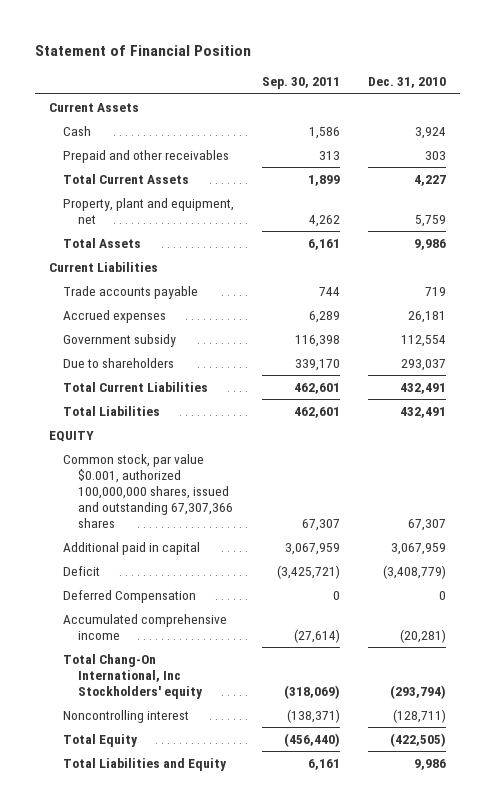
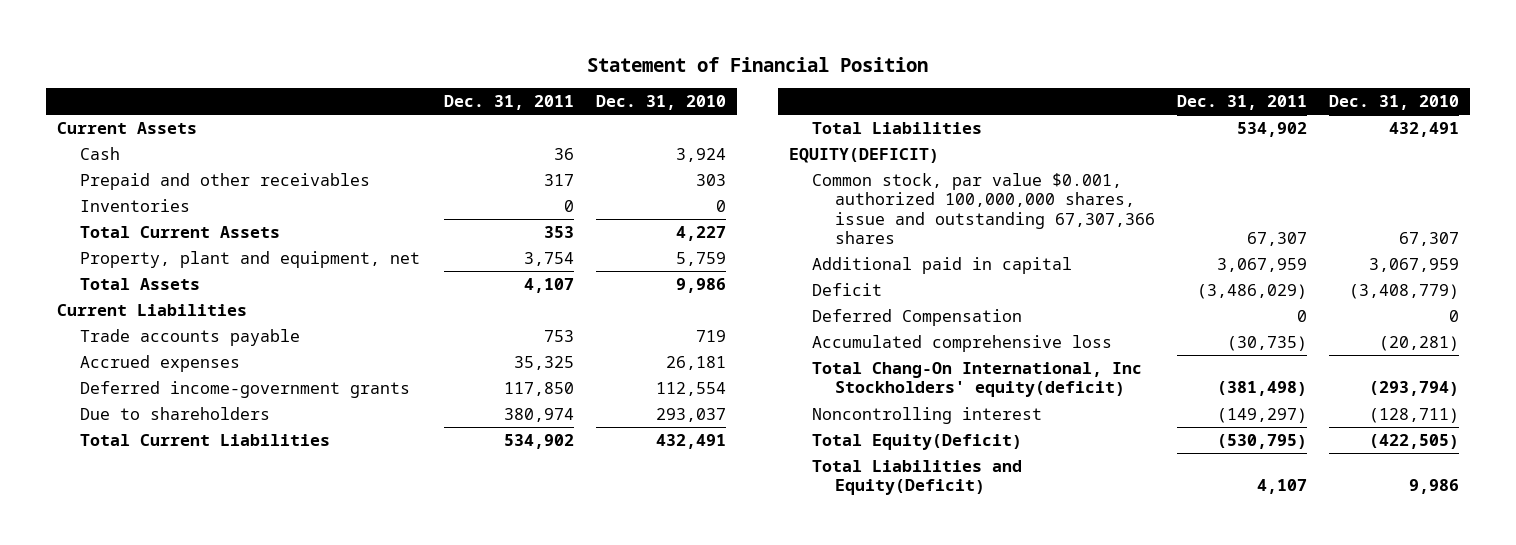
[262,77,341,90] Sep. 30, 2011 -> none
none -> [444,95,575,111] Dec. 31, 2011
none -> [79,198,190,212] Inventories
[63,333,177,347] Government subsidy -> [79,380,410,398] Deferred income-government grants
[48,430,94,442] EQUITY -> [789,147,940,163] EQUITY(DEFICIT)
[63,453,233,529] Common stock, par value $0.001, authorized 100,000,000 shares, issued and outstanding 67,307,366 shares -> [812,172,1155,245] Common stock, par value $0.001, authorized 100,000,000 shares, issue and outstanding 67,307,366 shares
[63,613,228,640] Accumulated comprehensive income -> [812,334,1113,352] Accumulated comprehensive loss
[63,653,203,699] Total Chang-On International, Inc Stockholders' equity -> [812,361,1143,398] Total Chang-On International, Inc Stockholders' equity(deficit)
[63,733,139,747] Total Equity -> [812,433,1023,450] Total Equity(Deficit)
[63,757,228,771] Total Liabilities and Equity -> [812,459,1023,496] Total Liabilities and Equity(Deficit)

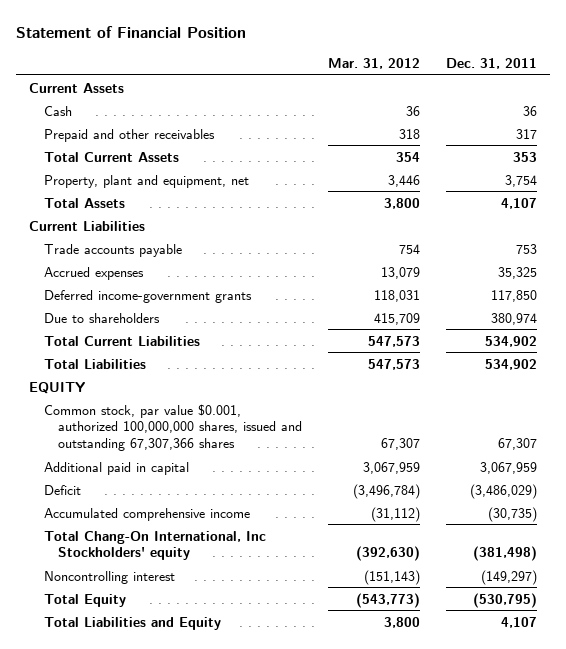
[596,95,727,111] Dec. 31, 2010 -> none
none -> [327,57,420,69] Mar. 31, 2012
[79,198,190,212] Inventories -> none
[789,147,940,163] EQUITY(DEFICIT) -> [29,381,86,394] EQUITY
[812,172,1155,245] Common stock, par value $0.001, authorized 100,000,000 shares, issue and outstanding 67,307,366 shares -> [43,403,303,451] Common stock, par value $0.001, authorized 100,000,000 shares, issued and outstanding 67,307,366 shares
[812,308,1023,326] Deferred Compensation -> none
[812,334,1113,352] Accumulated comprehensive loss -> [43,507,250,521] Accumulated comprehensive income
[812,361,1143,398] Total Chang-On International, Inc Stockholders' equity(deficit) -> [43,530,266,561] Total Chang-On International, Inc Stockholders' equity
[812,433,1023,450] Total Equity(Deficit) -> [43,593,126,607] Total Equity
[812,459,1023,496] Total Liabilities and Equity(Deficit) -> [43,616,221,630] Total Liabilities and Equity

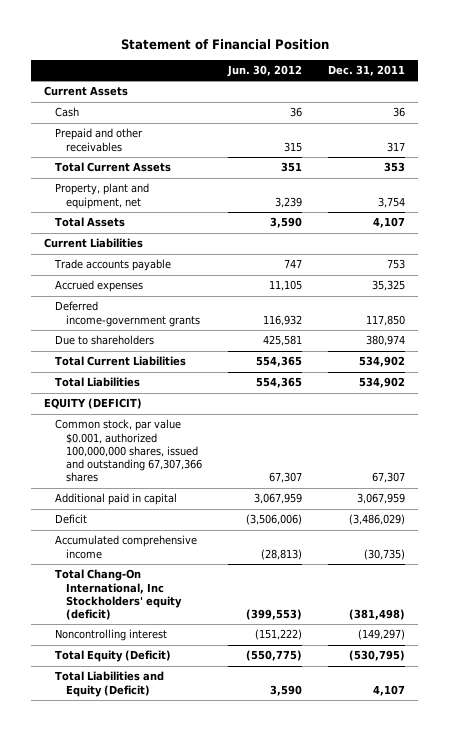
[327,57,420,69] Mar. 31, 2012 -> none
none -> [226,65,302,78] Jun. 30, 2012
[29,381,86,394] EQUITY -> [44,398,143,410] EQUITY (DEFICIT)
[43,530,266,561] Total Chang-On International, Inc Stockholders' equity -> [55,569,182,620] Total Chang-On International, Inc Stockholders' equity (deficit)
[43,593,126,607] Total Equity -> [55,650,172,663] Total Equity (Deficit)
[43,616,221,630] Total Liabilities and Equity -> [55,671,165,697] Total Liabilities and Equity (Deficit)

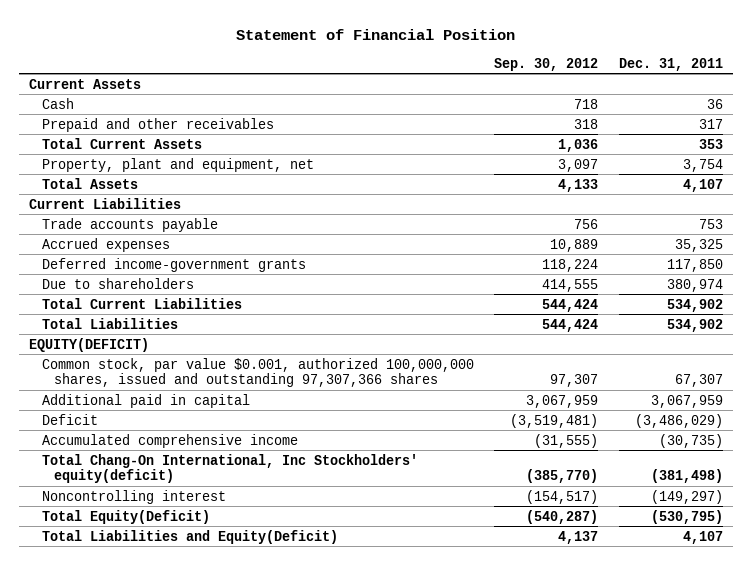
[226,65,302,78] Jun. 30, 2012 -> none
none -> [494,57,599,71] Sep. 30, 2012
[44,398,143,410] EQUITY (DEFICIT) -> [28,337,149,352] EQUITY(DEFICIT)
[55,419,202,483] Common stock, par value $0.001, authorized 100,000,000 shares, issued and outstanding 67,307,366 shares -> [41,357,474,388] Common stock, par value $0.001, authorized 100,000,000 shares, issued and outstanding 97,307,366 shares
[55,569,182,620] Total Chang-On International, Inc Stockholders' equity (deficit) -> [41,453,418,484] Total Chang-On International, Inc Stockholders' equity(deficit)
[55,650,172,663] Total Equity (Deficit) -> [41,509,210,524] Total Equity(Deficit)
[55,671,165,697] Total Liabilities and Equity (Deficit) -> [41,529,338,544] Total Liabilities and Equity(Deficit)

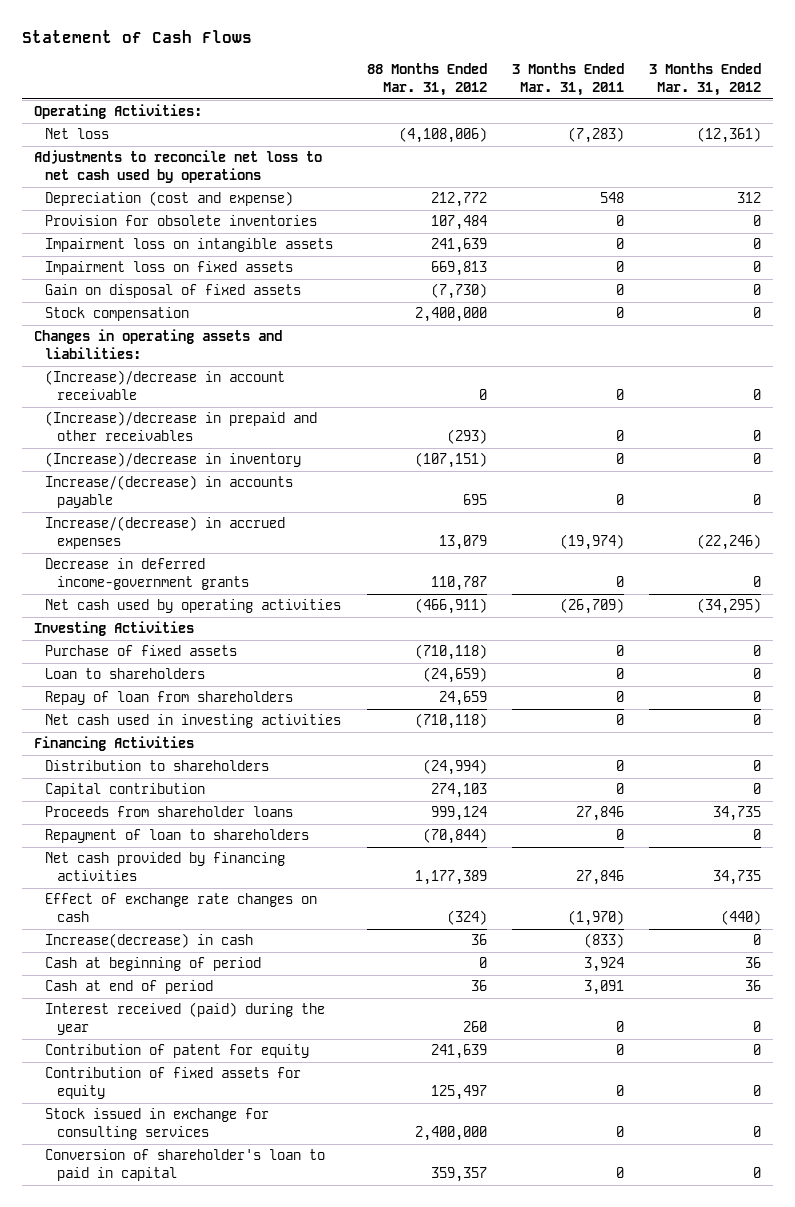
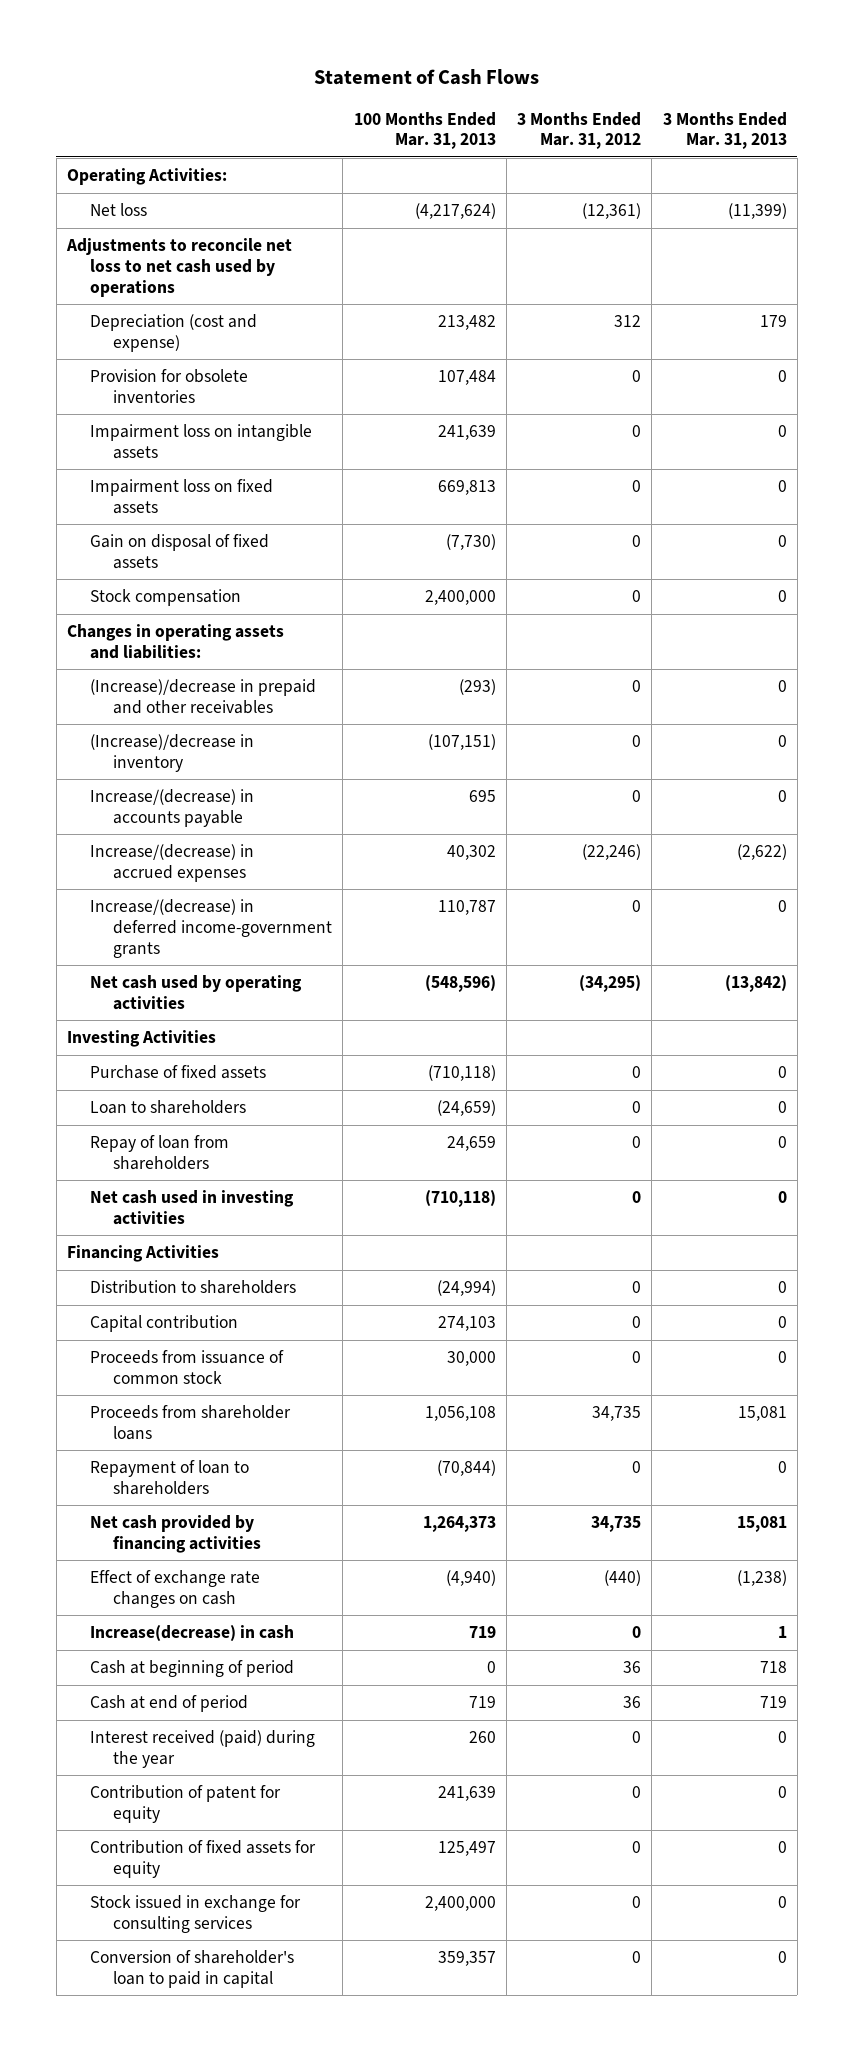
[366,62,487,96] 88 Months Ended Mar. 31, 2012 -> none
[511,62,624,96] 3 Months Ended Mar. 31, 2011 -> none
none -> [353,111,496,150] 100 Months Ended Mar. 31, 2013
none -> [662,111,787,150] 3 Months Ended Mar. 31, 2013
[45,370,286,401] (Increase)/decrease in account receivable -> none
[45,558,249,591] Decrease in deferred income-government grants -> [90,899,333,958] Increase/(decrease) in deferred income-government grants
none -> [90,1350,285,1384] Proceeds from issuance of common stock

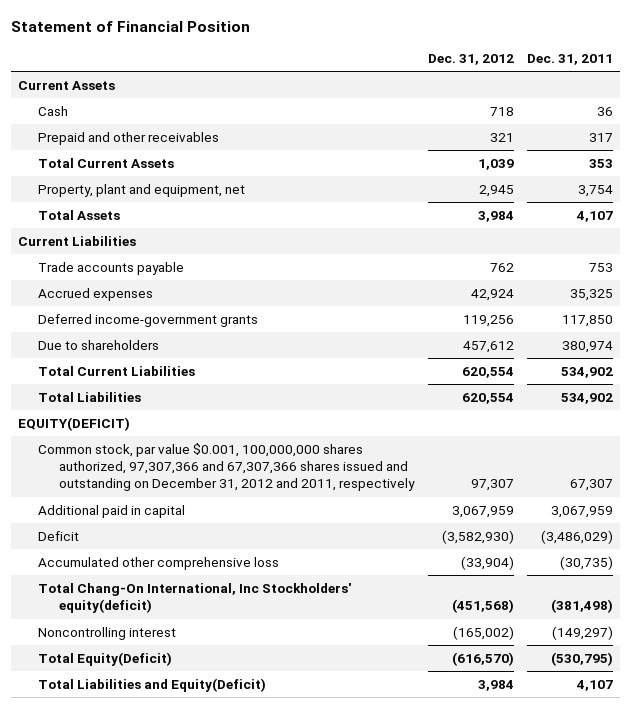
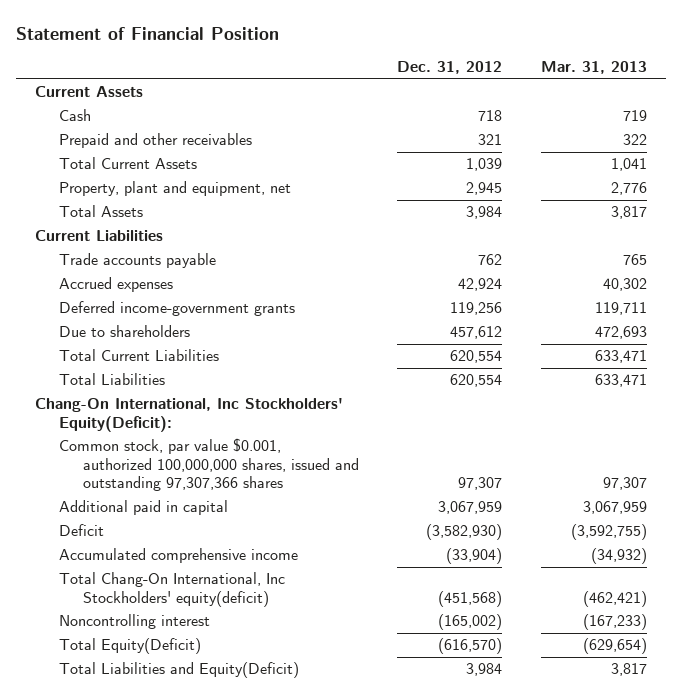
[527,53,614,65] Dec. 31, 2011 -> none
none -> [540,61,647,75] Mar. 31, 2013
[17,416,130,431] EQUITY(DEFICIT) -> [34,398,343,432] Chang-On International, Inc Stockholders' Equity(Deficit):
[38,442,415,492] Common stock, par value $0.001, 100,000,000 shares authorized, 97,307,366 and 67,307,366 shares issued and outstanding on December 31, 2012 and 2011, respectively -> [59,438,360,491] Common stock, par value $0.001, authorized 100,000,000 shares, issued and outstanding 97,307,366 shares
[38,556,280,570] Accumulated other comprehensive loss -> [59,548,299,564] Accumulated comprehensive income

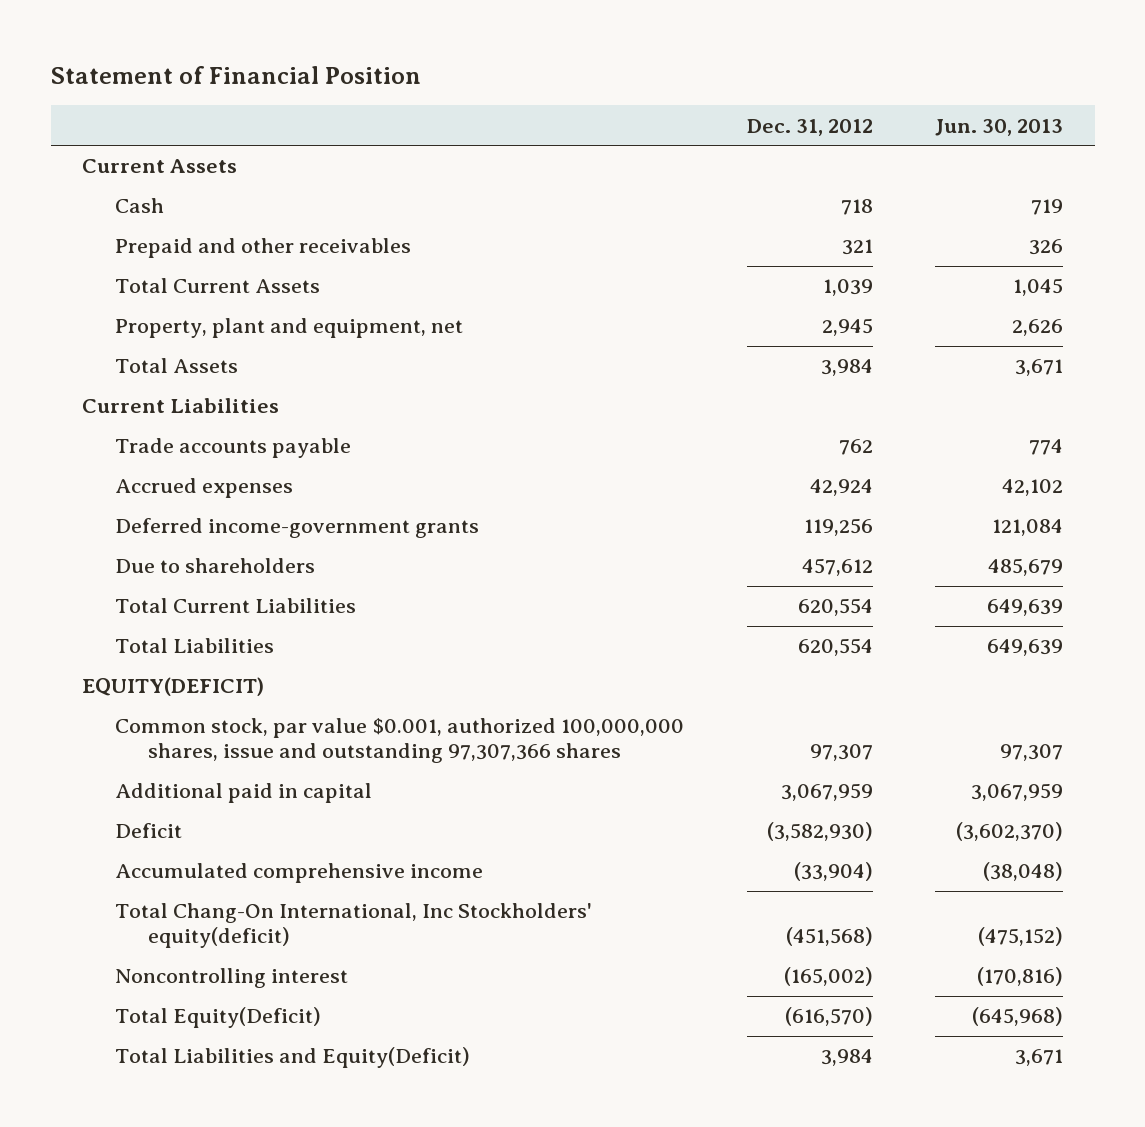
[540,61,647,75] Mar. 31, 2013 -> none
none -> [935,118,1064,136] Jun. 30, 2013
[34,398,343,432] Chang-On International, Inc Stockholders' Equity(Deficit): -> [81,677,264,697] EQUITY(DEFICIT)
[59,438,360,491] Common stock, par value $0.001, authorized 100,000,000 shares, issued and outstanding 97,307,366 shares -> [114,718,684,764] Common stock, par value $0.001, authorized 100,000,000 shares, issue and outstanding 97,307,366 shares

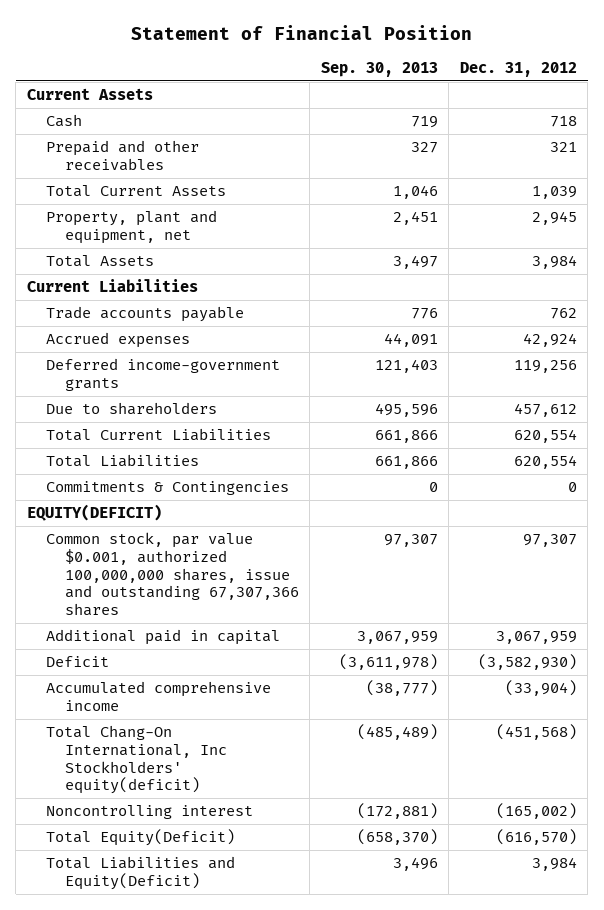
[935,118,1064,136] Jun. 30, 2013 -> none
none -> [320,61,438,77] Sep. 30, 2013
none -> [45,481,289,496] Commitments & Contingencies
[114,718,684,764] Common stock, par value $0.001, authorized 100,000,000 shares, issue and outstanding 97,307,366 shares -> [45,532,299,616] Common stock, par value $0.001, authorized 100,000,000 shares, issue and outstanding 67,307,366 shares

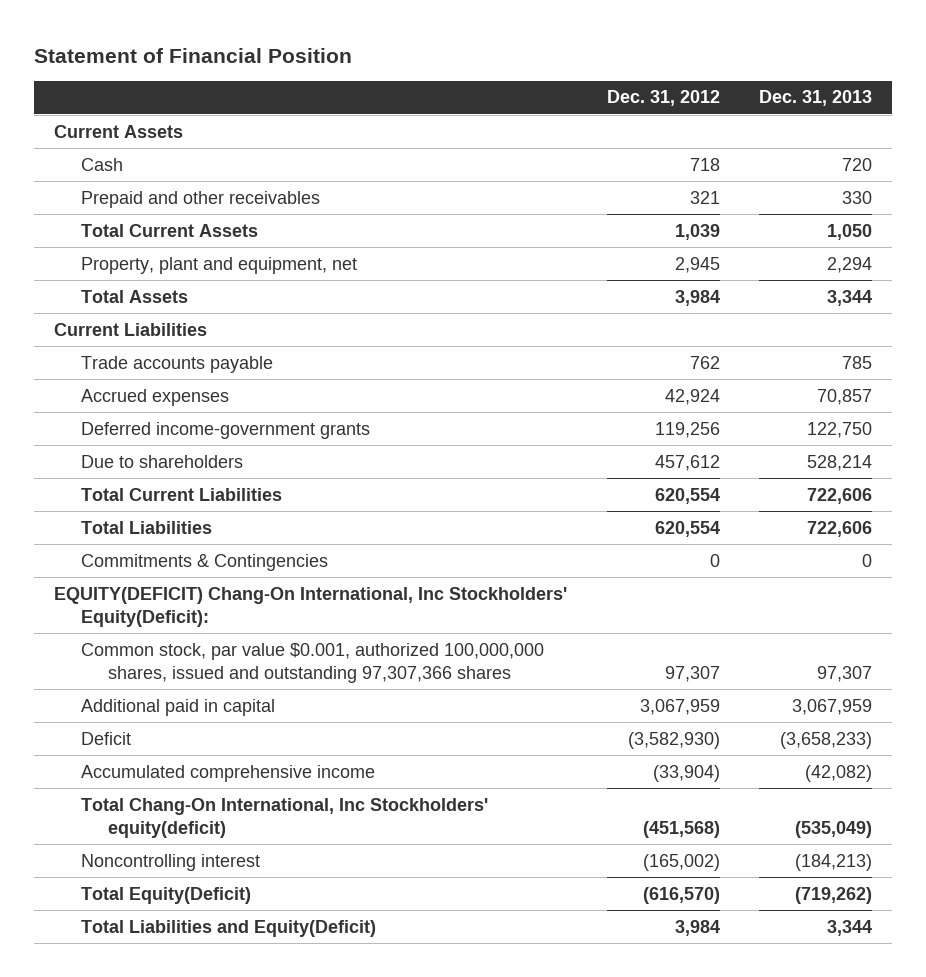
[320,61,438,77] Sep. 30, 2013 -> none
none -> [759,90,873,107] Dec. 31, 2013
[26,504,162,522] EQUITY(DEFICIT) -> [54,586,568,627] EQUITY(DEFICIT) Chang-On International, Inc Stockholders' Equity(Deficit):
[45,532,299,616] Common stock, par value $0.001, authorized 100,000,000 shares, issue and outstanding 67,307,366 shares -> [81,642,545,683] Common stock, par value $0.001, authorized 100,000,000 shares, issued and outstanding 97,307,366 shares

